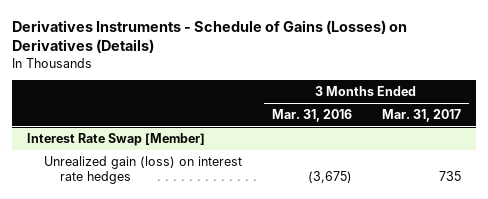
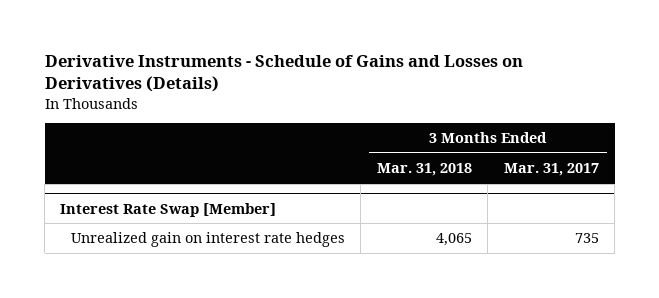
[12,19,408,54] Derivatives Instruments - Schedule of Gains (Losses) on Derivatives (Details) -> [44,54,523,93] Derivative Instruments - Schedule of Gains and Losses on Derivatives (Details)
[271,108,352,122] Mar. 31, 2016 -> none
none -> [376,163,472,177] Mar. 31, 2018
[43,155,242,184] Unrealized gain (loss) on interest rate hedges -> [70,232,345,248] Unrealized gain on interest rate hedges

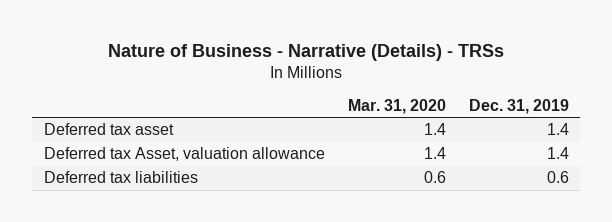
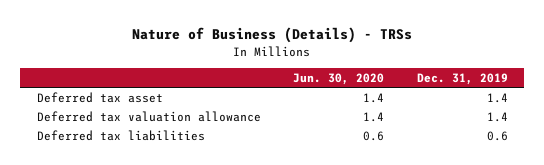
[108,43,505,61] Nature of Business - Narrative (Details) - TRSs -> [132,27,413,44] Nature of Business (Details) - TRSs
[347,99,446,115] Mar. 31, 2020 -> none
none -> [293,73,385,86] Jun. 30, 2020
[43,147,325,162] Deferred tax Asset, valuation allowance -> [36,110,261,122] Deferred tax valuation allowance

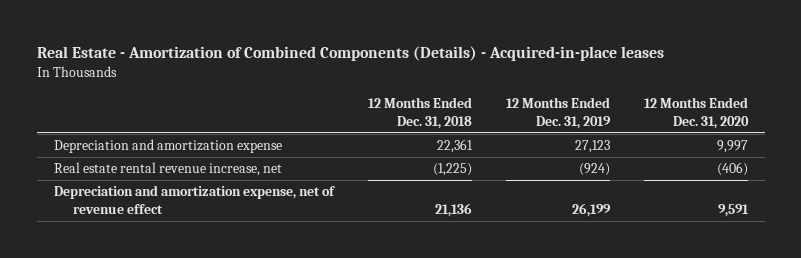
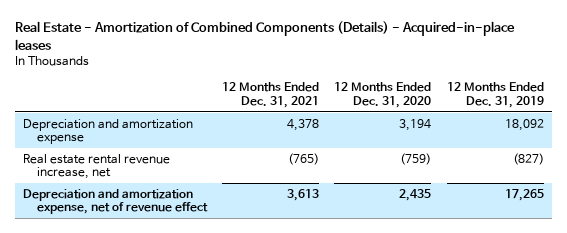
[367,96,472,129] 12 Months Ended Dec. 31, 2018 -> none
none -> [221,82,319,108] 12 Months Ended Dec. 31, 2021
[574,140,610,154] 27,123 -> [504,118,544,131] 18,092
[716,140,748,154] 9,997 -> [399,118,432,131] 3,194
[578,163,610,177] (924) -> [512,152,544,165] (827)
[716,162,748,177] (406) -> [400,152,432,165] (759)
[571,203,611,218] 26,199 -> [504,188,544,201] 17,265
[717,204,749,218] 9,591 -> [399,188,432,201] 2,435

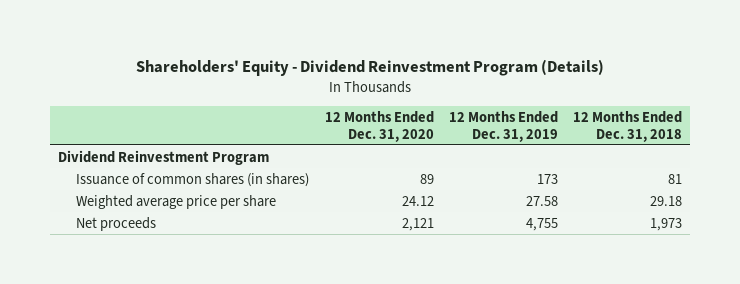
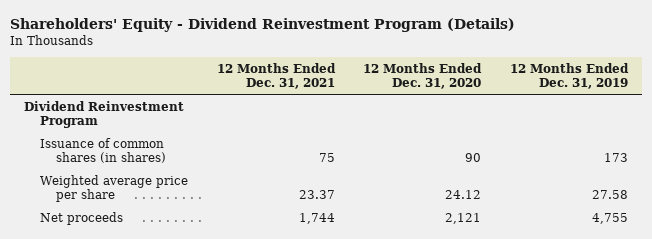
[573,110,683,142] 12 Months Ended Dec. 31, 2018 -> none
none -> [216,62,336,90] 12 Months Ended Dec. 31, 2021
[419,173,434,184] 89 -> [465,153,482,163] 90

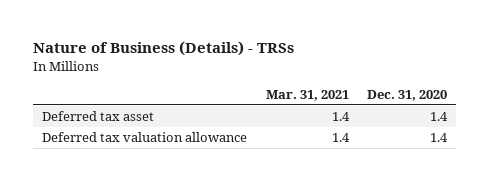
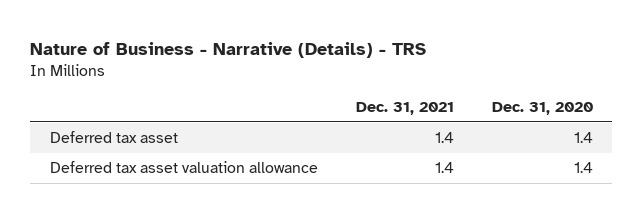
[33,41,295,57] Nature of Business (Details) - TRSs -> [30,41,427,58] Nature of Business - Narrative (Details) - TRS
[265,90,349,102] Mar. 31, 2021 -> none
none -> [355,102,454,116] Dec. 31, 2021
[42,132,248,143] Deferred tax valuation allowance -> [49,161,318,174] Deferred tax asset valuation allowance

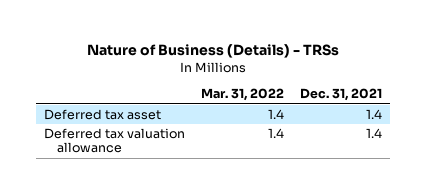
[30,41,427,58] Nature of Business - Narrative (Details) - TRS -> [87,44,340,59] Nature of Business (Details) - TRSs
[492,102,594,116] Dec. 31, 2020 -> none
none -> [201,88,285,102] Mar. 31, 2022
[49,161,318,174] Deferred tax asset valuation allowance -> [44,128,186,154] Deferred tax valuation allowance

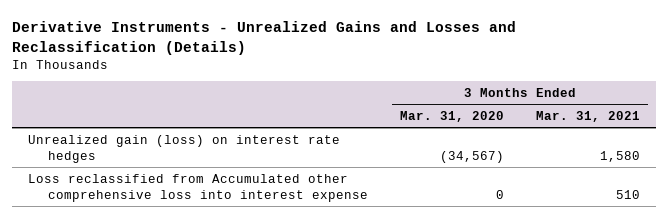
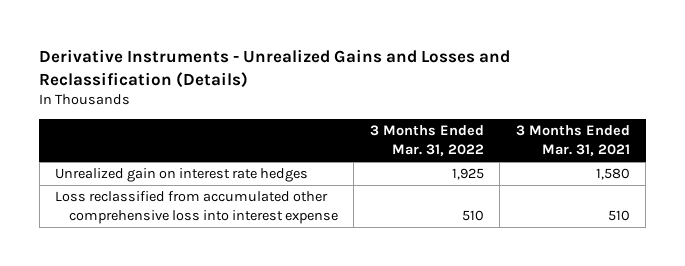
[399,111,504,123] Mar. 31, 2020 -> none
none -> [369,125,484,157] 3 Months Ended Mar. 31, 2022
[28,134,341,163] Unrealized gain (loss) on interest rate hedges -> [55,168,309,183] Unrealized gain on interest rate hedges
[28,173,368,202] Loss reclassified from Accumulated other comprehensive loss into interest expense -> [55,191,338,225] Loss reclassified from accumulated other comprehensive loss into interest expense

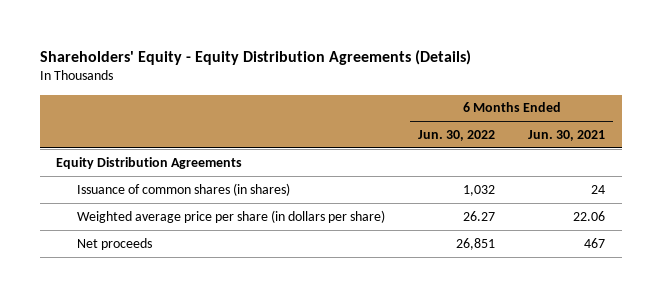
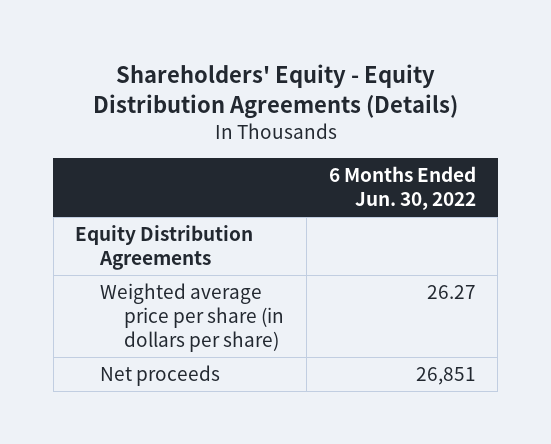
[528,130,606,142] Jun. 30, 2021 -> none
[76,182,290,196] Issuance of common shares (in shares) -> none

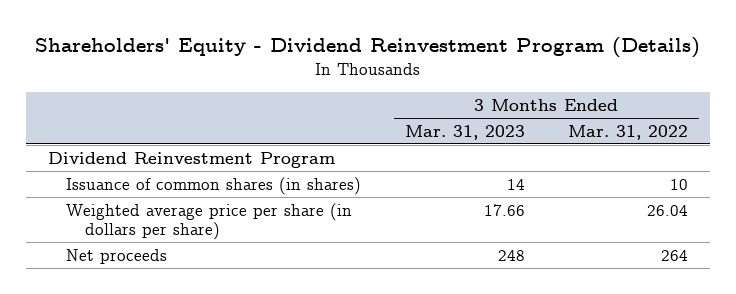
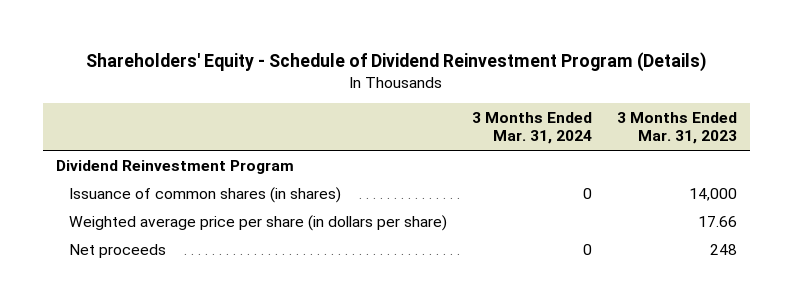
[34,37,700,59] Shareholders' Equity - Dividend Reinvestment Program (Details) -> [86,51,707,72] Shareholders' Equity - Schedule of Dividend Reinvestment Program (Details)
[568,124,689,140] Mar. 31, 2022 -> none
none -> [472,111,593,145] 3 Months Ended Mar. 31, 2024
[506,178,525,190] 14 -> [689,187,738,201] 14,000

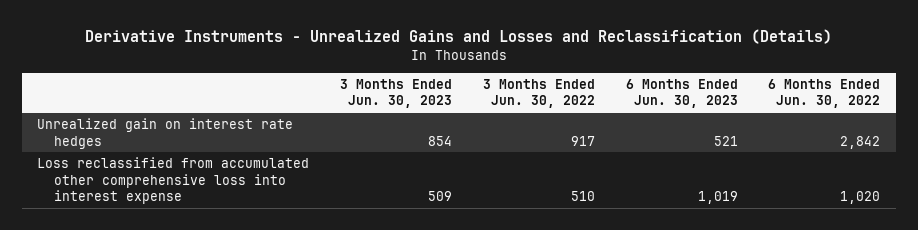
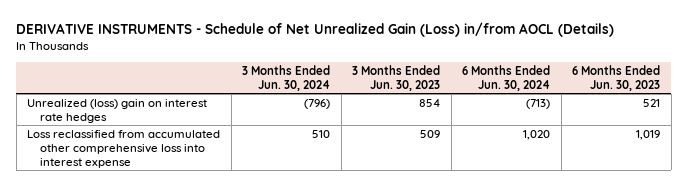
[84,29,832,45] Derivative Instruments - Unrealized Gains and Losses and Reclassification (Details) -> [16,22,615,38] DERIVATIVE INSTRUMENTS - Schedule of Net Unrealized Gain (Loss) in/from AOCL (Details)
[482,79,595,109] 3 Months Ended Jun. 30, 2022 -> none
[768,79,881,109] 6 Months Ended Jun. 30, 2022 -> none
none -> [242,64,331,91] 3 Months Ended Jun. 30, 2024
none -> [462,64,551,91] 6 Months Ended Jun. 30, 2024
[37,118,294,149] Unrealized gain on interest rate hedges -> [27,98,208,123] Unrealized (loss) gain on interest rate hedges

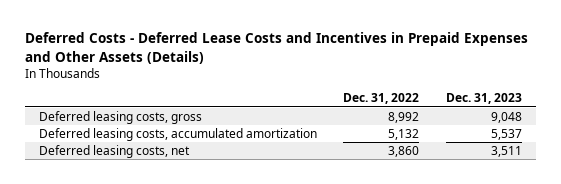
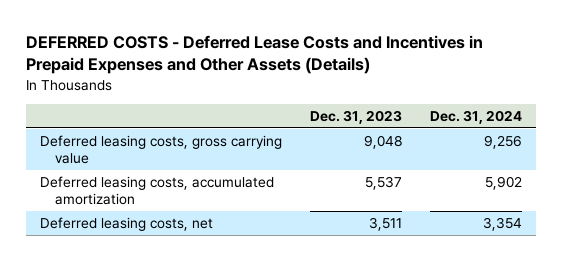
[25,32,529,64] Deferred Costs - Deferred Lease Costs and Incentives in Prepaid Expenses and Other Assets (Details) -> [26,35,484,75] DEFERRED COSTS - Deferred Lease Costs and Incentives in Prepaid Expenses and Other Assets (Details)
[343,93,420,105] Dec. 31, 2022 -> none
none -> [430,109,523,124] Dec. 31, 2024
[38,110,202,124] Deferred leasing costs, gross -> [40,134,283,164] Deferred leasing costs, gross carrying value

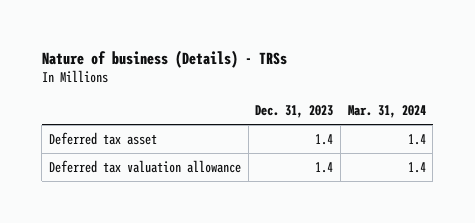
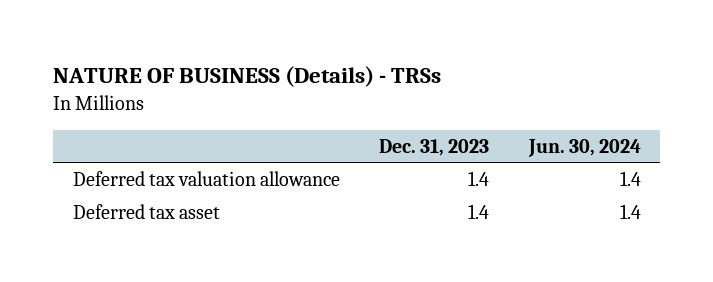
[41,49,287,68] Nature of business (Details) - TRSs -> [52,66,441,88] NATURE OF BUSINESS (Details) - TRSs
[347,105,426,119] Mar. 31, 2024 -> none
none -> [527,138,641,157] Jun. 30, 2024
[49,131,158,145] Deferred tax asset -> [72,204,220,220] Deferred tax asset

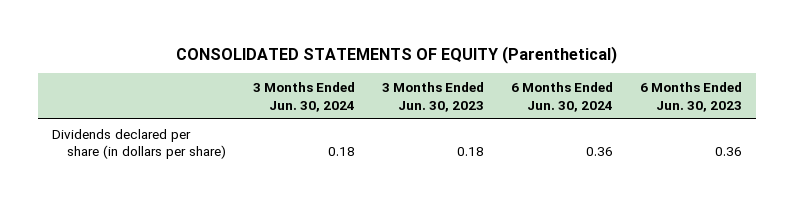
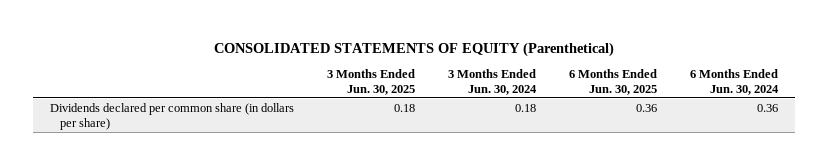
[382,82,485,112] 3 Months Ended Jun. 30, 2023 -> none
[640,82,743,112] 6 Months Ended Jun. 30, 2023 -> none
none -> [327,69,416,95] 3 Months Ended Jun. 30, 2025
none -> [569,69,658,95] 6 Months Ended Jun. 30, 2025
[51,128,227,160] Dividends declared per share (in dollars per share) -> [49,103,294,130] Dividends declared per common share (in dollars per share)

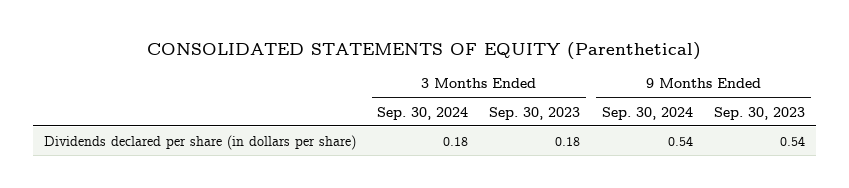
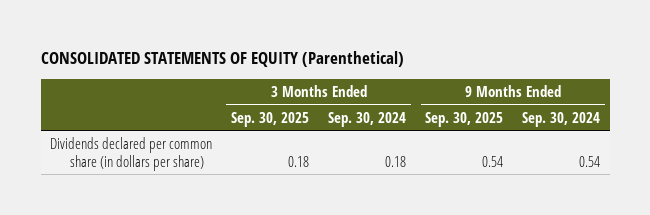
[489,106,581,120] Sep. 30, 2023 -> none
[714,106,806,120] Sep. 30, 2023 -> none
none -> [231,111,310,127] Sep. 30, 2025
none -> [425,111,504,127] Sep. 30, 2025
[43,135,356,151] Dividends declared per share (in dollars per share) -> [50,137,213,171] Dividends declared per common share (in dollars per share)

